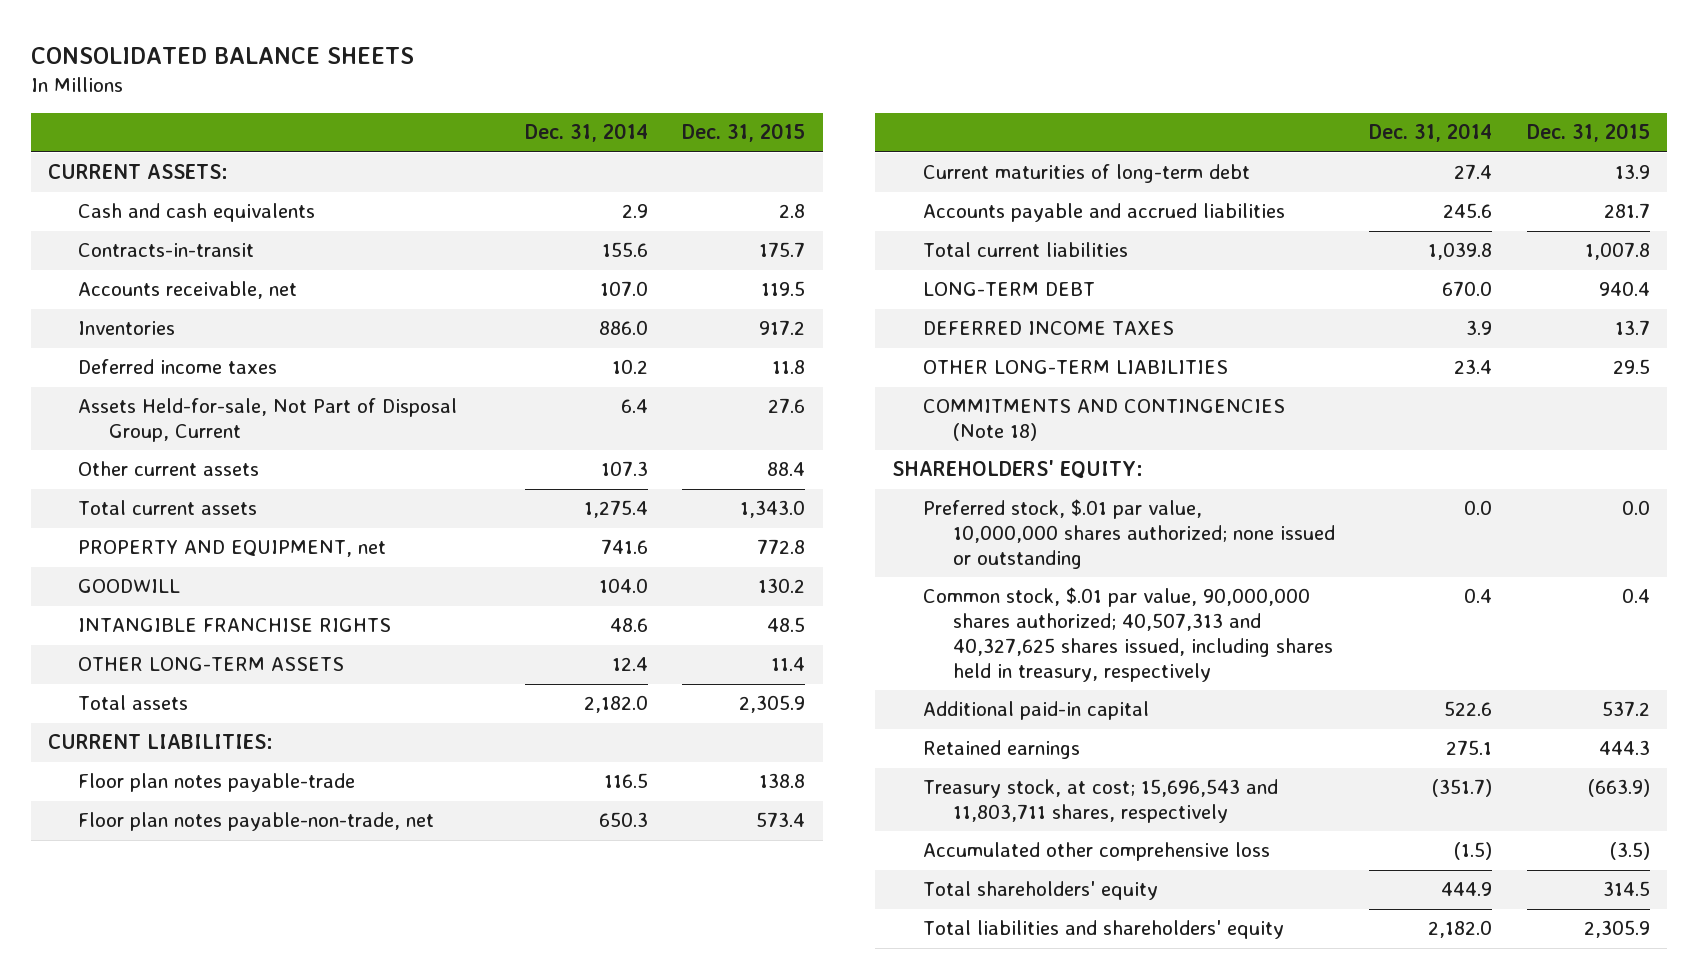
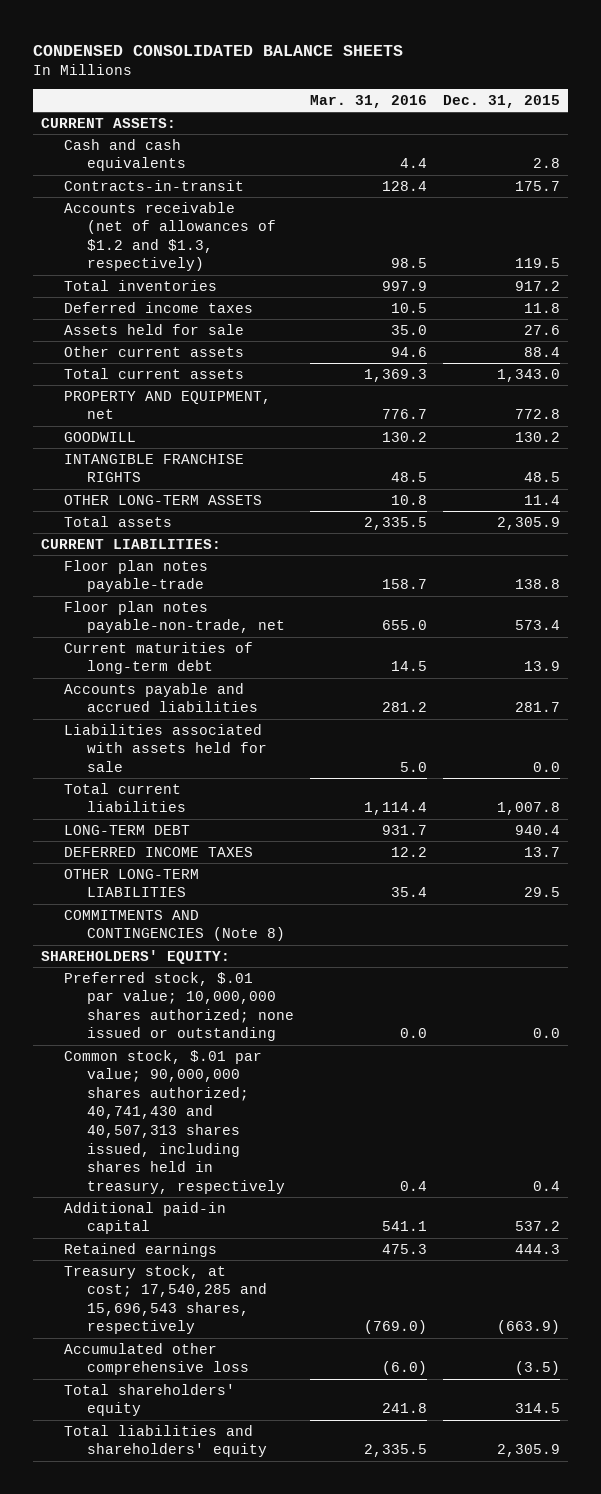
[30,46,414,64] CONSOLIDATED BALANCE SHEETS -> [33,44,404,56] CONDENSED CONSOLIDATED BALANCE SHEETS
[524,123,648,143] Dec. 31, 2014 -> none
none -> [309,94,427,108] Mar. 31, 2016
[78,281,298,300] Accounts receivable, net -> [64,201,276,272] Accounts receivable (net of allowances of $1.2 and $1.3, respectively)
[78,321,176,336] Inventories -> [64,279,218,291] Total inventories
[78,398,458,443] Assets Held-for-sale, Not Part of Disposal Group, Current -> [64,323,245,335] Assets held for sale
none -> [64,723,267,772] Liabilities associated with assets held for sale
[922,399,1285,442] COMMITMENTS AND CONTINGENCIES (Note 18) -> [64,909,285,942] COMMITMENTS AND CONTINGENCIES (Note 8)
[922,499,1335,570] Preferred stock, $.01 par value, 10,000,000 shares authorized; none issued or outstanding -> [64,971,294,1042] Preferred stock, $.01 par value; 10,000,000 shares authorized; none issued or outstanding
[922,587,1333,682] Common stock, $.01 par value, 90,000,000 shares authorized; 40,507,313 and 40,327,625 shares issued, including shares held in treasury, respectively -> [64,1049,285,1194] Common stock, $.01 par value; 90,000,000 shares authorized; 40,741,430 and 40,507,313 shares issued, including shares held in treasury, respectively
[922,779,1278,824] Treasury stock, at cost; 15,696,543 and 11,803,711 shares, respectively -> [64,1264,267,1335] Treasury stock, at cost; 17,540,285 and 15,696,543 shares, respectively

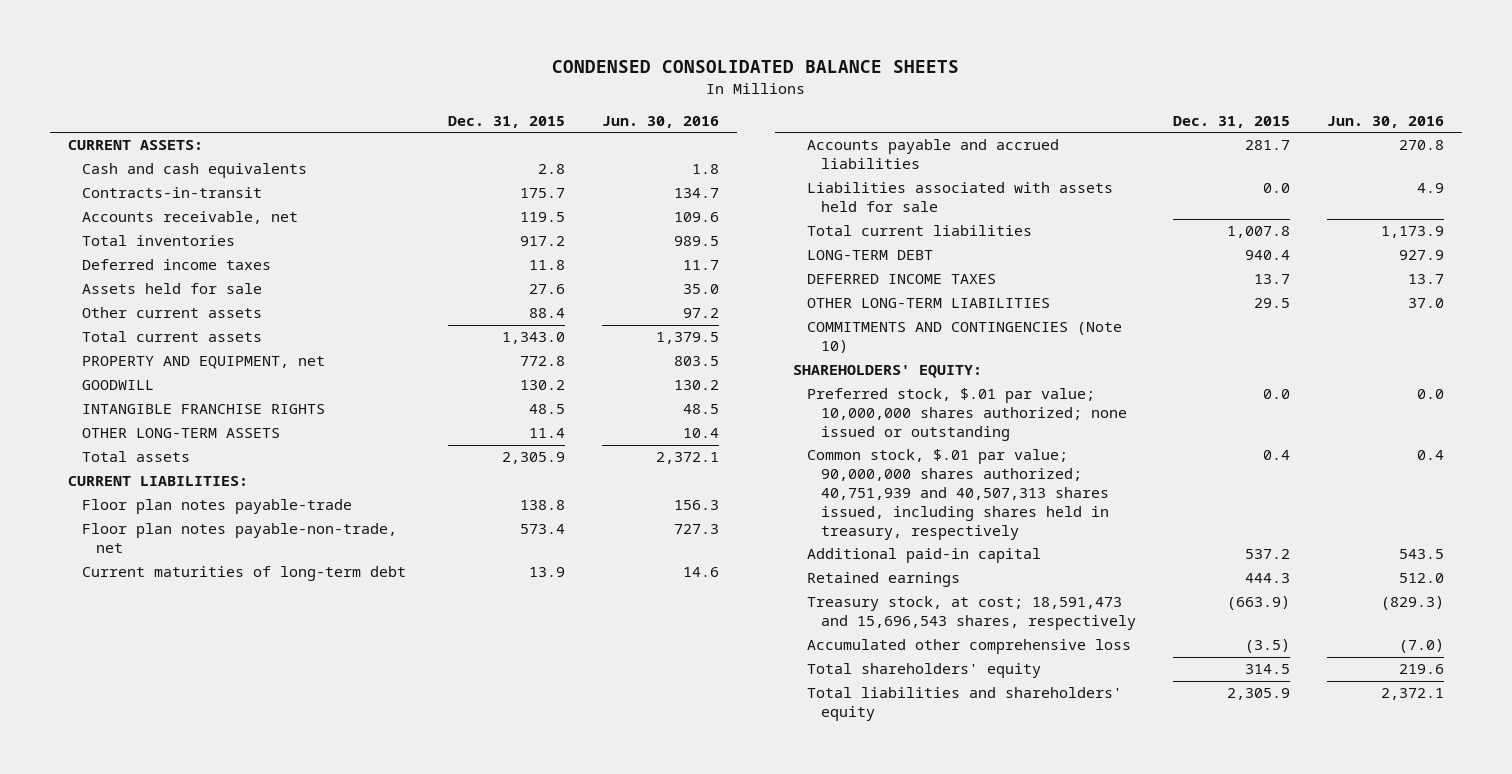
[309,94,427,108] Mar. 31, 2016 -> none
none -> [601,115,719,128] Jun. 30, 2016
[64,201,276,272] Accounts receivable (net of allowances of $1.2 and $1.3, respectively) -> [82,211,299,225] Accounts receivable, net
[64,909,285,942] COMMITMENTS AND CONTINGENCIES (Note 8) -> [807,322,1123,354] COMMITMENTS AND CONTINGENCIES (Note 10)
[64,1049,285,1194] Common stock, $.01 par value; 90,000,000 shares authorized; 40,741,430 and 40,507,313 shares issued, including shares held in treasury, respectively -> [807,449,1110,540] Common stock, $.01 par value; 90,000,000 shares authorized; 40,751,939 and 40,507,313 shares issued, including shares held in treasury, respectively
[64,1264,267,1335] Treasury stock, at cost; 17,540,285 and 15,696,543 shares, respectively -> [807,596,1137,631] Treasury stock, at cost; 18,591,473 and 15,696,543 shares, respectively

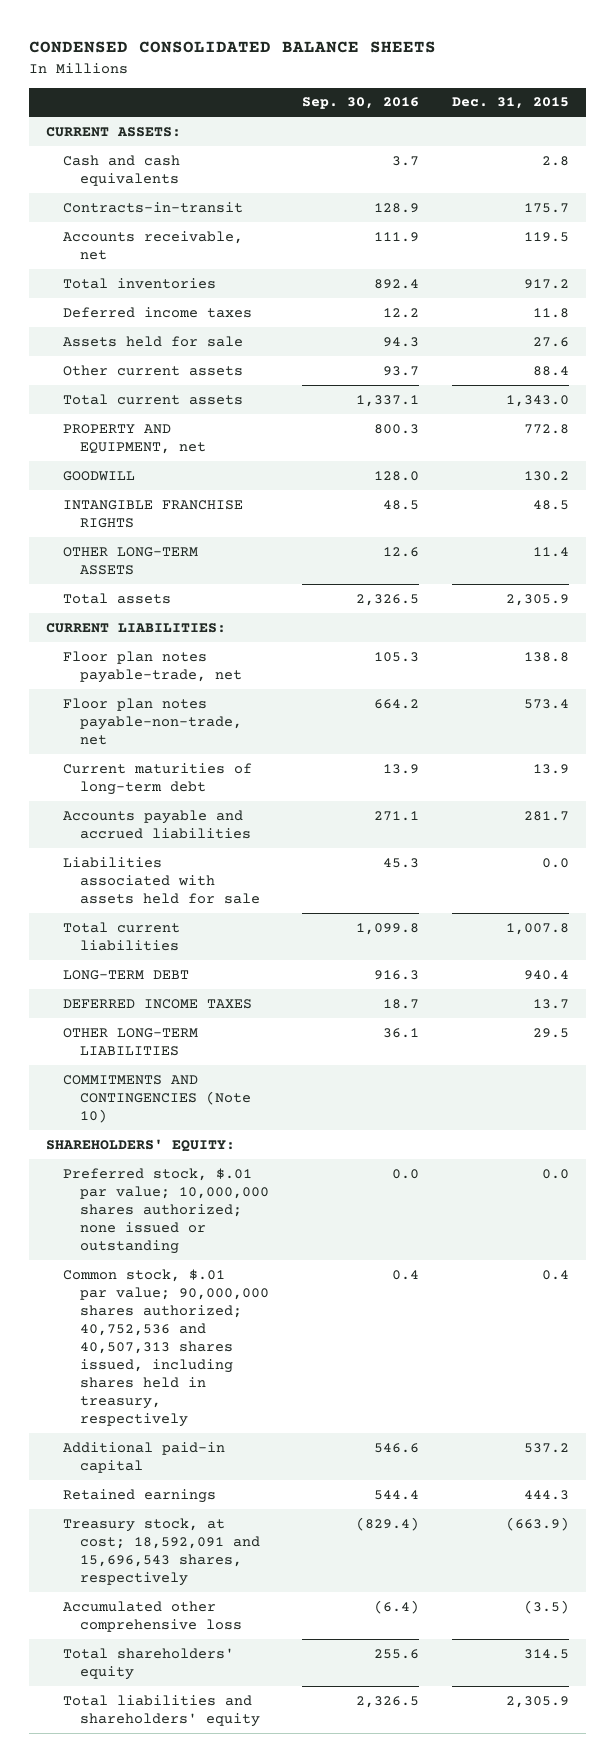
[601,115,719,128] Jun. 30, 2016 -> none
none -> [301,97,419,110] Sep. 30, 2016
[82,499,353,515] Floor plan notes payable-trade -> [62,650,242,683] Floor plan notes payable-trade, net
[807,449,1110,540] Common stock, $.01 par value; 90,000,000 shares authorized; 40,751,939 and 40,507,313 shares issued, including shares held in treasury, respectively -> [62,1268,269,1427] Common stock, $.01 par value; 90,000,000 shares authorized; 40,752,536 and 40,507,313 shares issued, including shares held in treasury, respectively
[807,596,1137,631] Treasury stock, at cost; 18,591,473 and 15,696,543 shares, respectively -> [62,1517,260,1586] Treasury stock, at cost; 18,592,091 and 15,696,543 shares, respectively

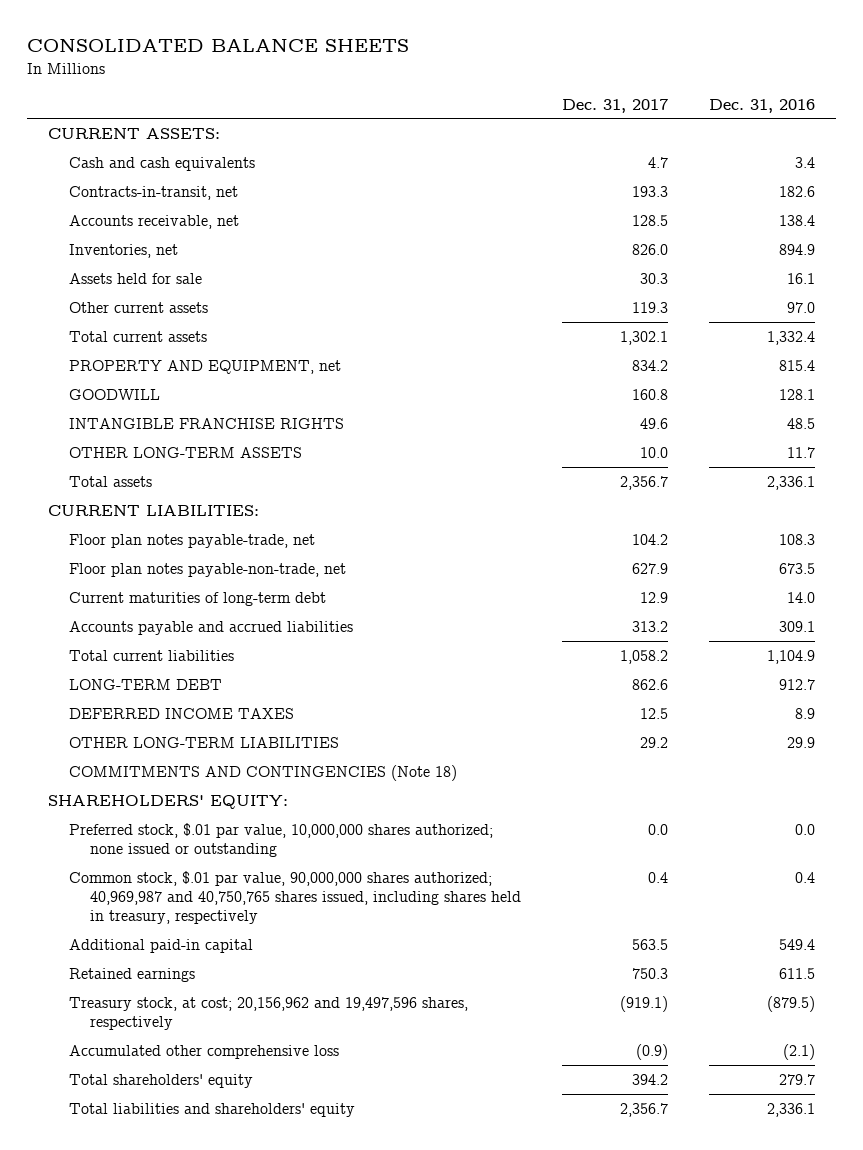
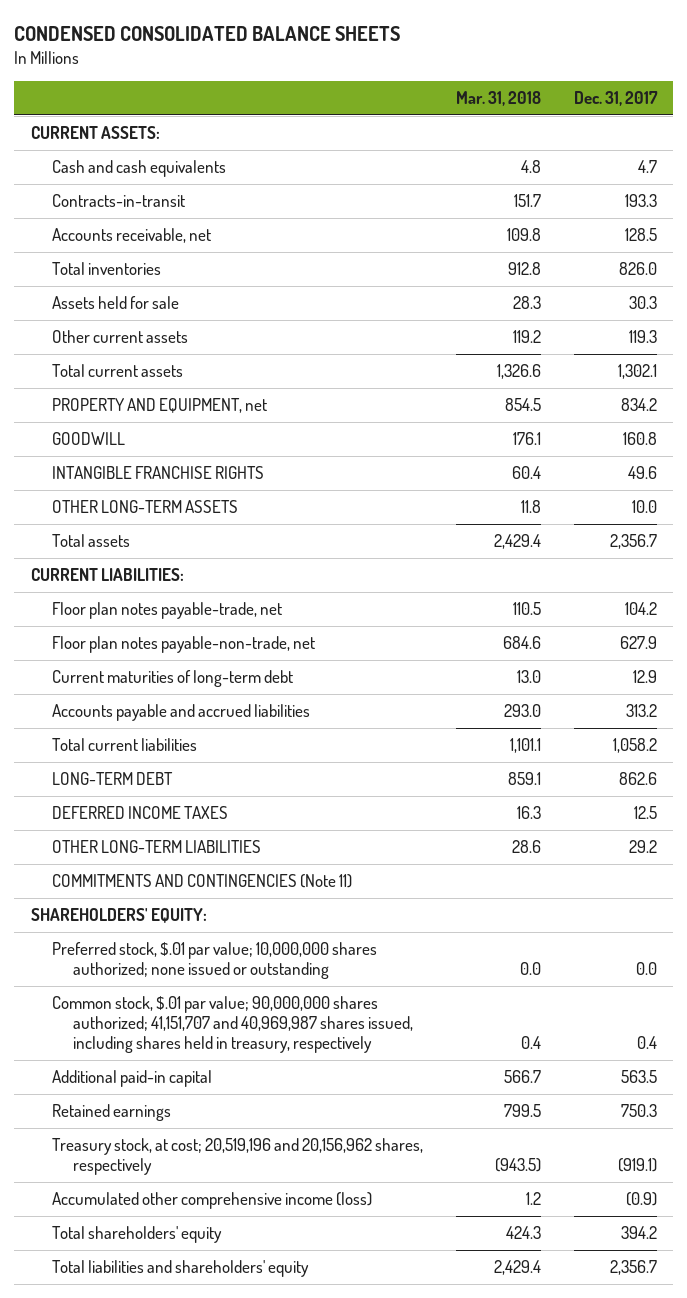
[27,39,410,53] CONSOLIDATED BALANCE SHEETS -> [14,25,401,41] CONDENSED CONSOLIDATED BALANCE SHEETS
[709,98,816,113] Dec. 31, 2016 -> none
none -> [455,91,541,107] Mar. 31, 2018
[68,185,238,200] Contracts-in-transit, net -> [51,194,185,208] Contracts-in-transit
[68,243,178,258] Inventories, net -> [51,262,161,276] Total inventories
[68,764,457,781] COMMITMENTS AND CONTINGENCIES (Note 18) -> [51,874,352,889] COMMITMENTS AND CONTINGENCIES (Note 11)
[68,822,493,857] Preferred stock, $.01 par value, 10,000,000 shares authorized; none issued or outstanding -> [51,942,377,980] Preferred stock, $.01 par value; 10,000,000 shares authorized; none issued or outstanding
[68,870,522,924] Common stock, $.01 par value, 90,000,000 shares authorized; 40,969,987 and 40,750,765 shares issued, including shares held in treasury, respectively -> [51,996,414,1054] Common stock, $.01 par value; 90,000,000 shares authorized; 41,151,707 and 40,969,987 shares issued, including shares held in treasury, respectively
[68,996,468,1030] Treasury stock, at cost; 20,156,962 and 19,497,596 shares, respectively -> [51,1138,423,1176] Treasury stock, at cost; 20,519,196 and 20,156,962 shares, respectively
[68,1044,339,1059] Accumulated other comprehensive loss -> [51,1192,372,1210] Accumulated other comprehensive income (loss)

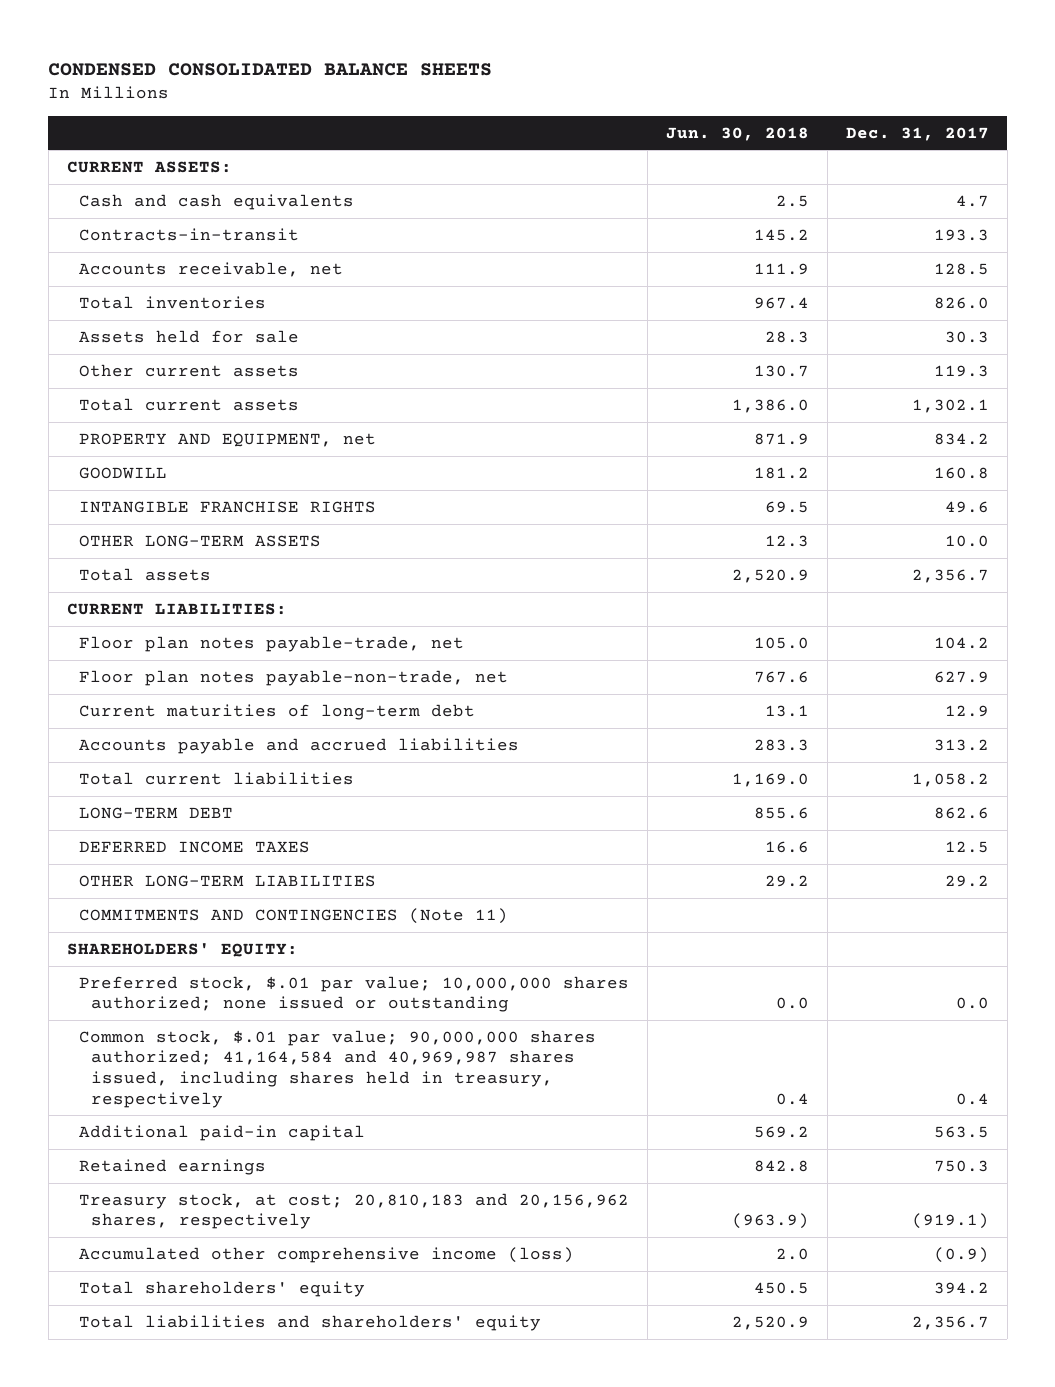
[455,91,541,107] Mar. 31, 2018 -> none
none -> [665,126,809,141] Jun. 30, 2018
[51,996,414,1054] Common stock, $.01 par value; 90,000,000 shares authorized; 41,151,707 and 40,969,987 shares issued, including shares held in treasury, respectively -> [78,1029,596,1108] Common stock, $.01 par value; 90,000,000 shares authorized; 41,164,584 and 40,969,987 shares issued, including shares held in treasury, respectively
[51,1138,423,1176] Treasury stock, at cost; 20,519,196 and 20,156,962 shares, respectively -> [78,1192,629,1230] Treasury stock, at cost; 20,810,183 and 20,156,962 shares, respectively

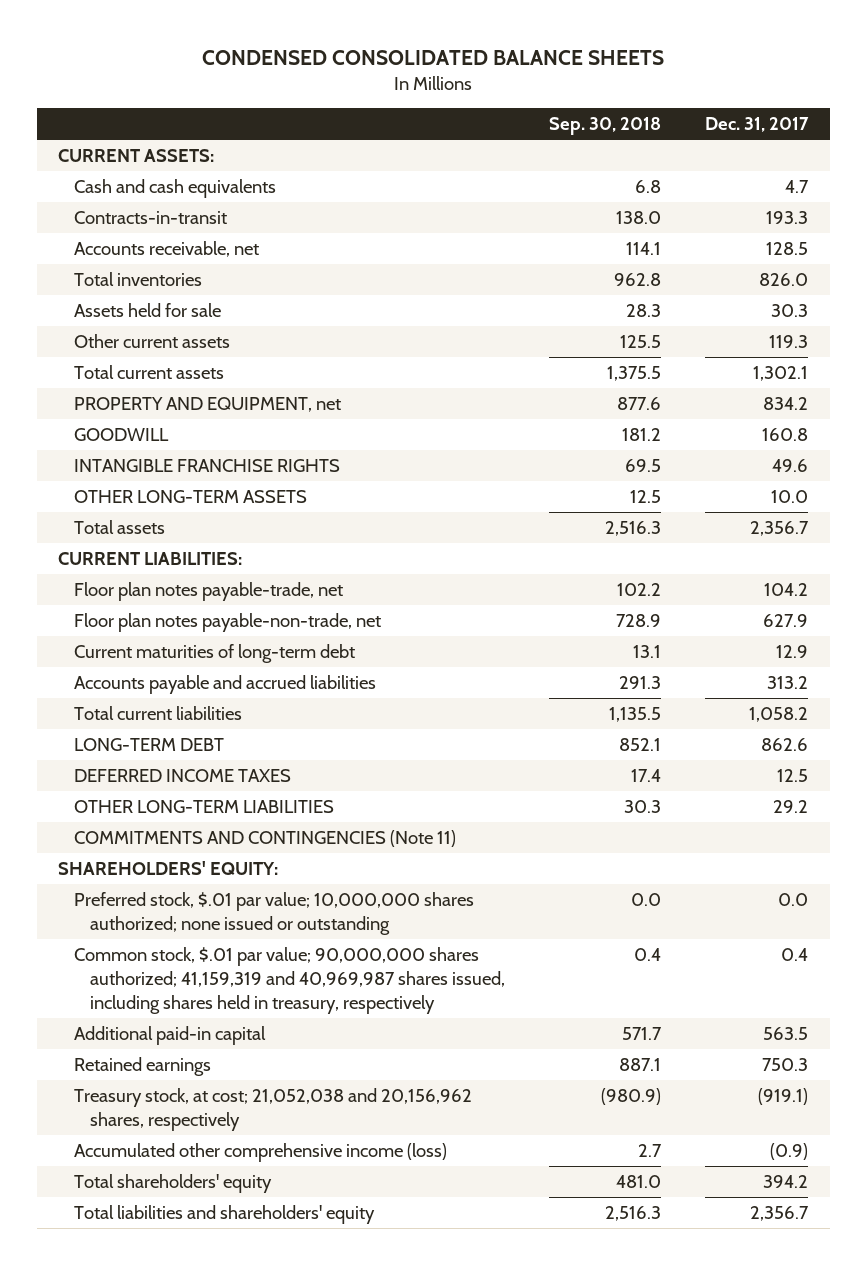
[665,126,809,141] Jun. 30, 2018 -> none
none -> [549,117,662,136] Sep. 30, 2018
[78,1029,596,1108] Common stock, $.01 par value; 90,000,000 shares authorized; 41,164,584 and 40,969,987 shares issued, including shares held in treasury, respectively -> [74,946,506,1014] Common stock, $.01 par value; 90,000,000 shares authorized; 41,159,319 and 40,969,987 shares issued, including shares held in treasury, respectively
[78,1192,629,1230] Treasury stock, at cost; 20,810,183 and 20,156,962 shares, respectively -> [74,1087,473,1131] Treasury stock, at cost; 21,052,038 and 20,156,962 shares, respectively

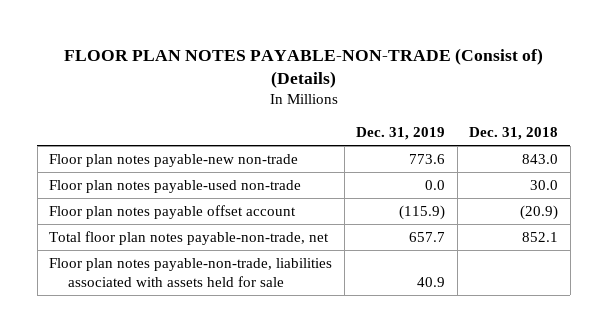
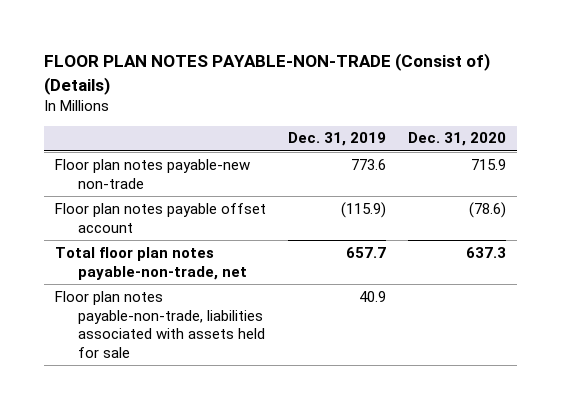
[469,127,559,141] Dec. 31, 2018 -> none
none -> [408,132,507,147] Dec. 31, 2020
[49,180,302,194] Floor plan notes payable-used non-trade -> none

